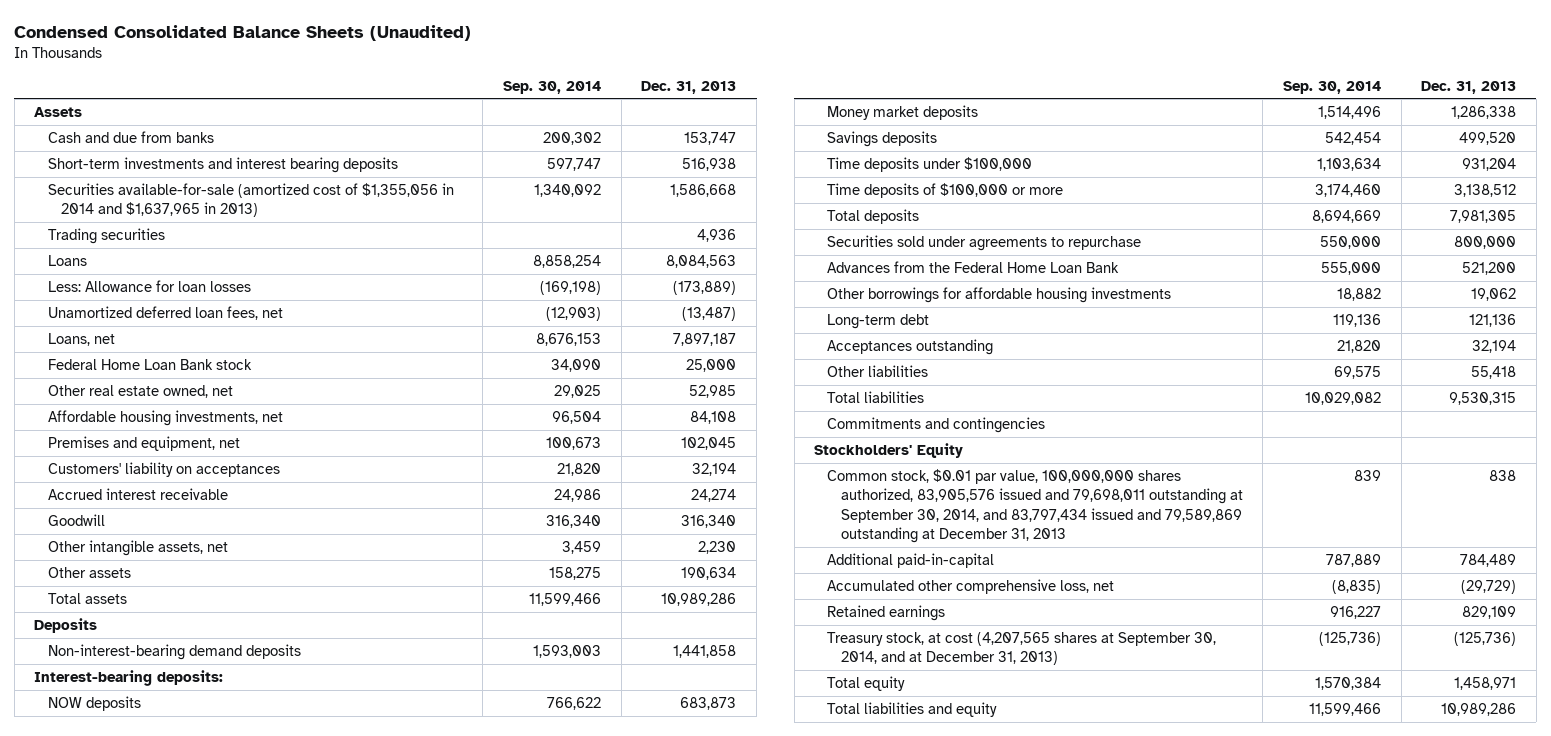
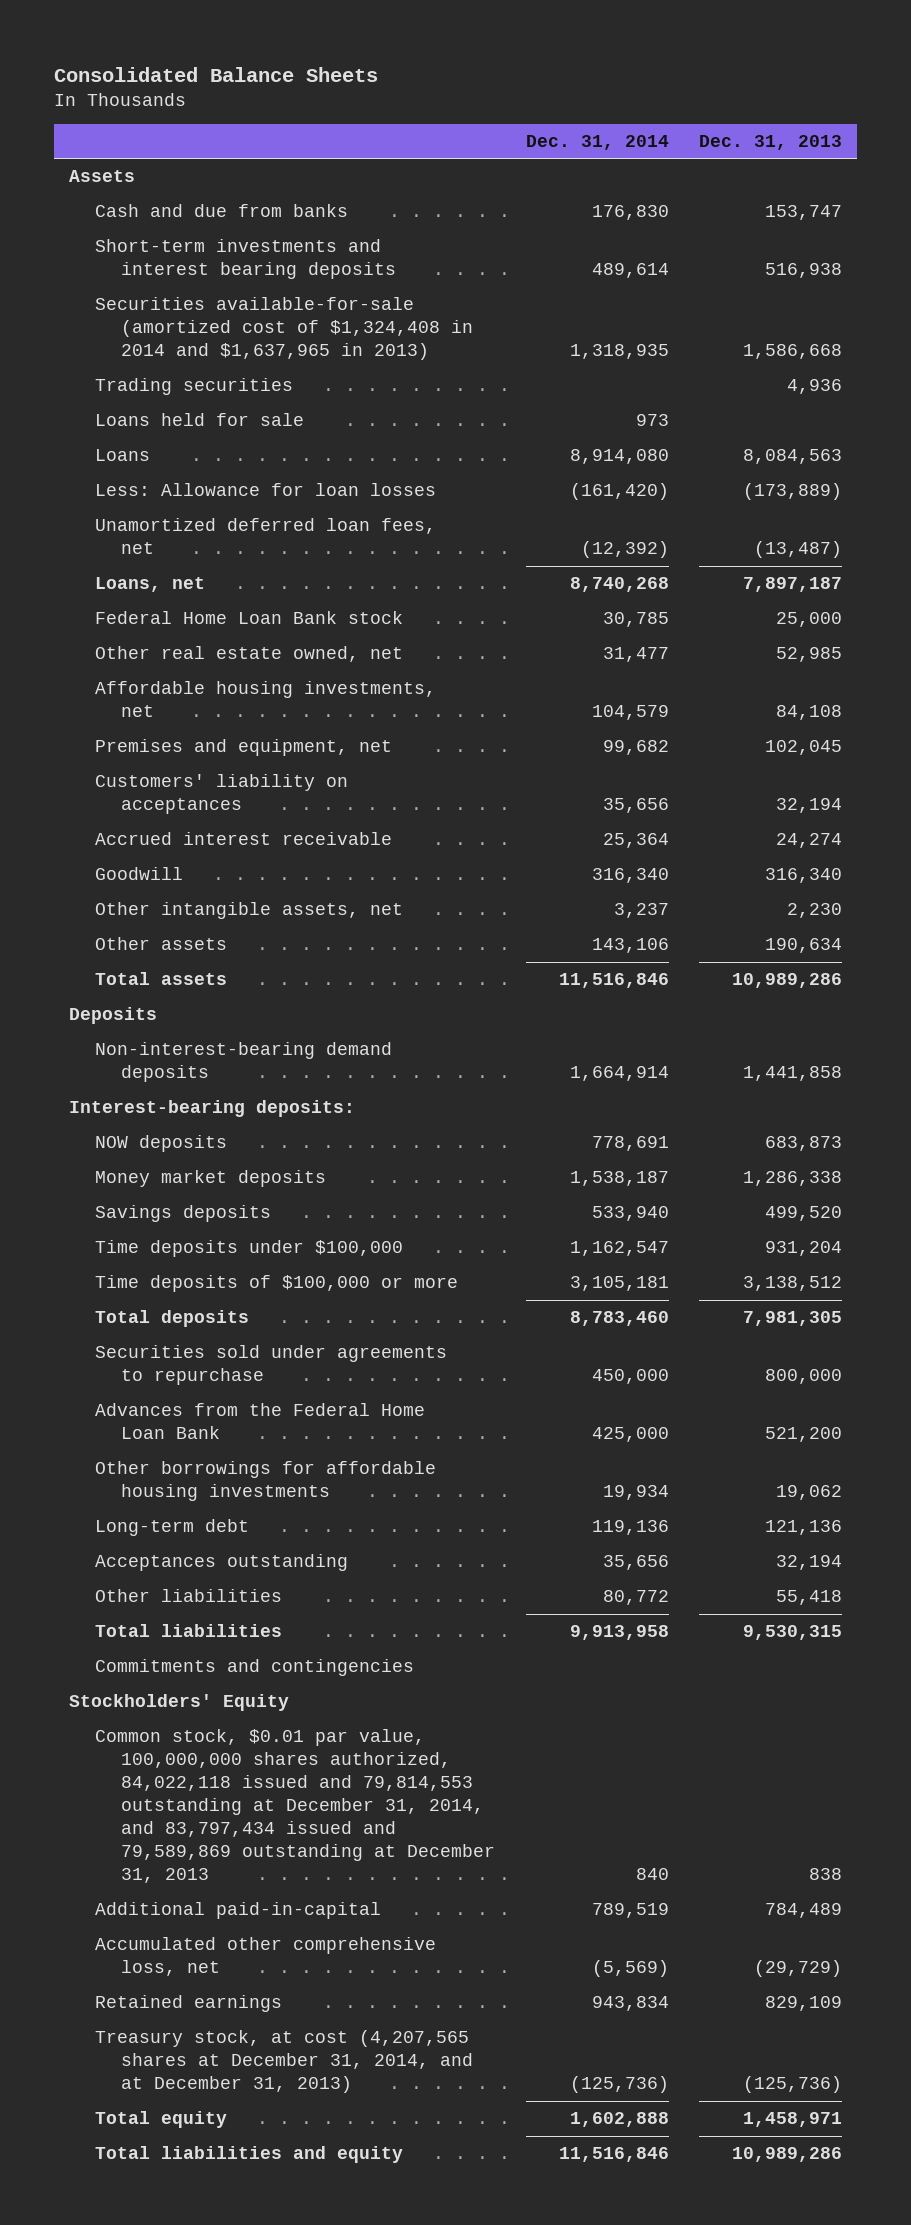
[14,24,472,41] Condensed Consolidated Balance Sheets (Unaudited) -> [53,66,378,82] Consolidated Balance Sheets
[503,80,602,94] Sep. 30, 2014 -> none
none -> [525,135,669,151] Dec. 31, 2014
[47,182,454,218] Securities available-for-sale (amortized cost of $1,355,056 in 2014 and $1,637,965 in 2013) -> [95,297,474,361] Securities available-for-sale (amortized cost of $1,324,408 in 2014 and $1,637,965 in 2013)
none -> [95,413,305,427] Loans held for sale
[827,468,1243,544] Common stock, $0.01 par value, 100,000,000 shares authorized, 83,905,576 issued and 79,698,011 outstanding at September 30, 2014, and 83,797,434 issued and 79,589,869 outstanding at December 31, 2013 -> [95,1729,496,1884] Common stock, $0.01 par value, 100,000,000 shares authorized, 84,022,118 issued and 79,814,553 outstanding at December 31, 2014, and 83,797,434 issued and 79,589,869 outstanding at December 31, 2013
[827,631,1217,666] Treasury stock, at cost (4,207,565 shares at September 30, 2014, and at December 31, 2013) -> [95,2030,474,2094] Treasury stock, at cost (4,207,565 shares at December 31, 2014, and at December 31, 2013)

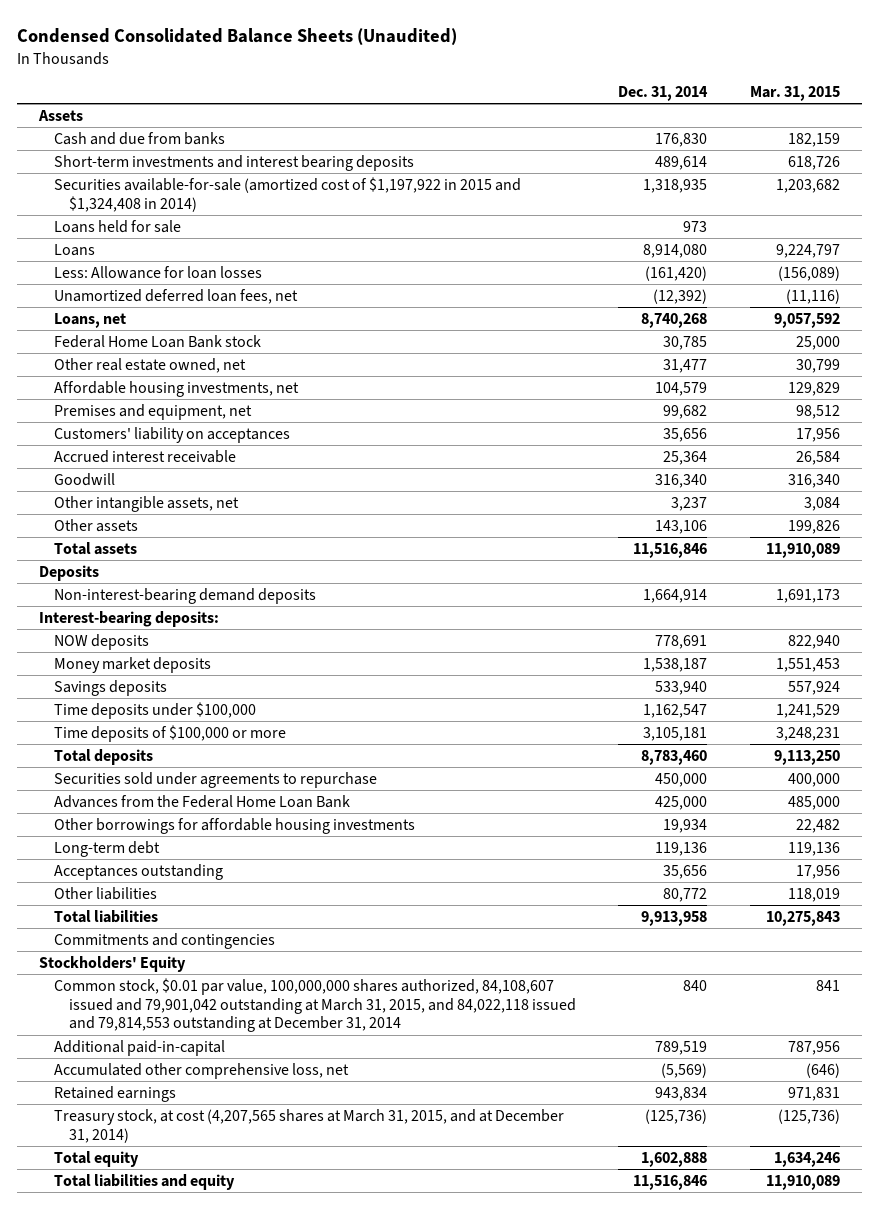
[53,66,378,82] Consolidated Balance Sheets -> [17,28,458,46] Condensed Consolidated Balance Sheets (Unaudited)
[699,135,843,151] Dec. 31, 2013 -> none
none -> [750,85,841,101] Mar. 31, 2015
[95,378,294,396] Trading securities -> none
[95,297,474,361] Securities available-for-sale (amortized cost of $1,324,408 in 2014 and $1,637,965 in 2013) -> [53,176,521,212] Securities available-for-sale (amortized cost of $1,197,922 in 2015 and $1,324,408 in 2014)
[95,1729,496,1884] Common stock, $0.01 par value, 100,000,000 shares authorized, 84,022,118 issued and 79,814,553 outstanding at December 31, 2014, and 83,797,434 issued and 79,589,869 outstanding at December 31, 2013 -> [53,977,576,1033] Common stock, $0.01 par value, 100,000,000 shares authorized, 84,108,607 issued and 79,901,042 outstanding at March 31, 2015, and 84,022,118 issued and 79,814,553 outstanding at December 31, 2014
[95,2030,474,2094] Treasury stock, at cost (4,207,565 shares at December 31, 2014, and at December 31, 2013) -> [53,1108,564,1143] Treasury stock, at cost (4,207,565 shares at March 31, 2015, and at December 31, 2014)

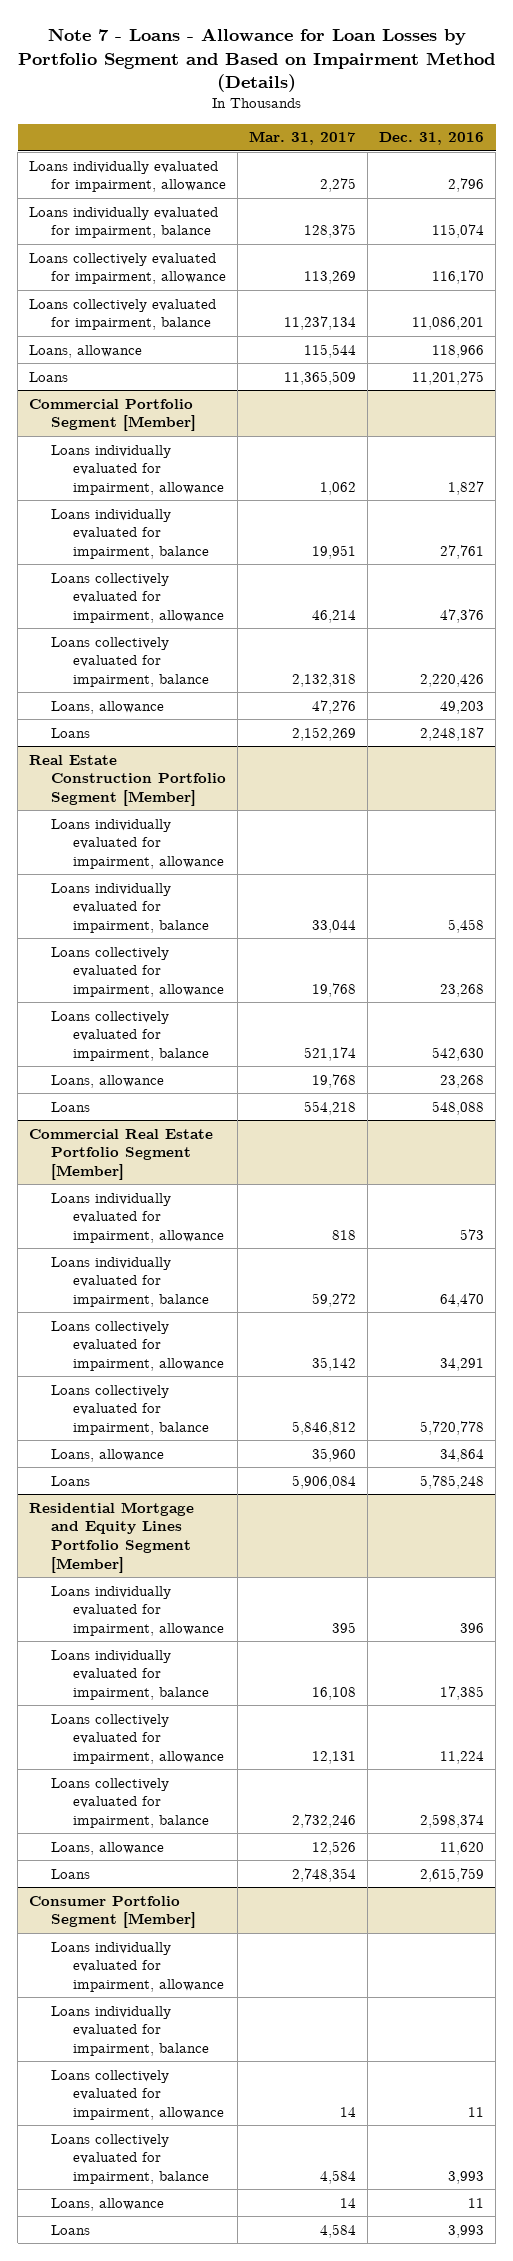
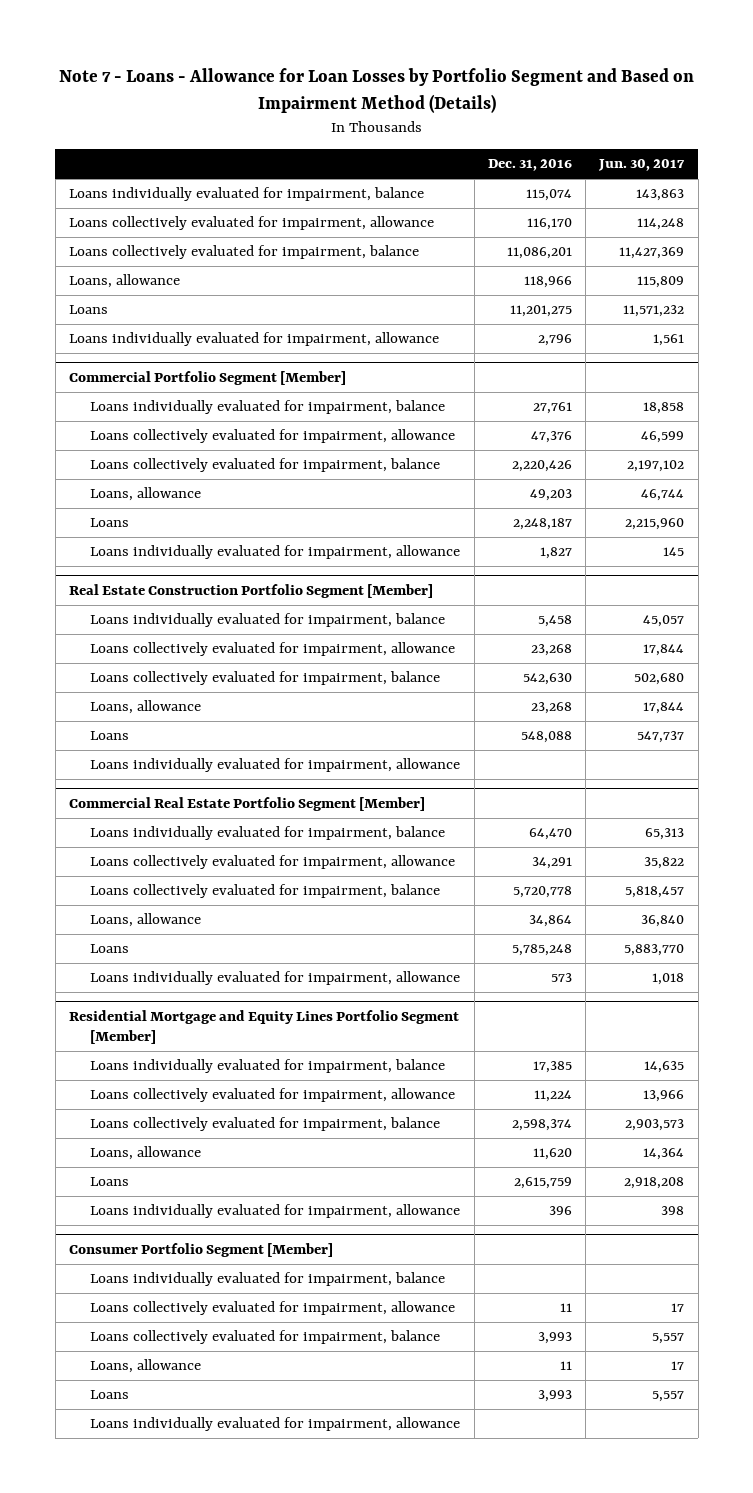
[249,131,357,146] Mar. 31, 2017 -> none
none -> [598,159,686,172] Jun. 30, 2017
[29,160,227,193] Loans individually evaluated for impairment, allowance -> [68,332,439,347] Loans individually evaluated for impairment, allowance
[51,444,225,496] Loans individually evaluated for impairment, allowance -> [90,545,461,560] Loans individually evaluated for impairment, allowance
[51,818,225,870] Loans individually evaluated for impairment, allowance -> [90,758,461,773] Loans individually evaluated for impairment, allowance
[51,1192,225,1244] Loans individually evaluated for impairment, allowance -> [90,971,461,986] Loans individually evaluated for impairment, allowance
[51,1585,225,1637] Loans individually evaluated for impairment, allowance -> [90,1204,461,1219] Loans individually evaluated for impairment, allowance
[51,1941,225,1993] Loans individually evaluated for impairment, allowance -> [90,1417,461,1432] Loans individually evaluated for impairment, allowance

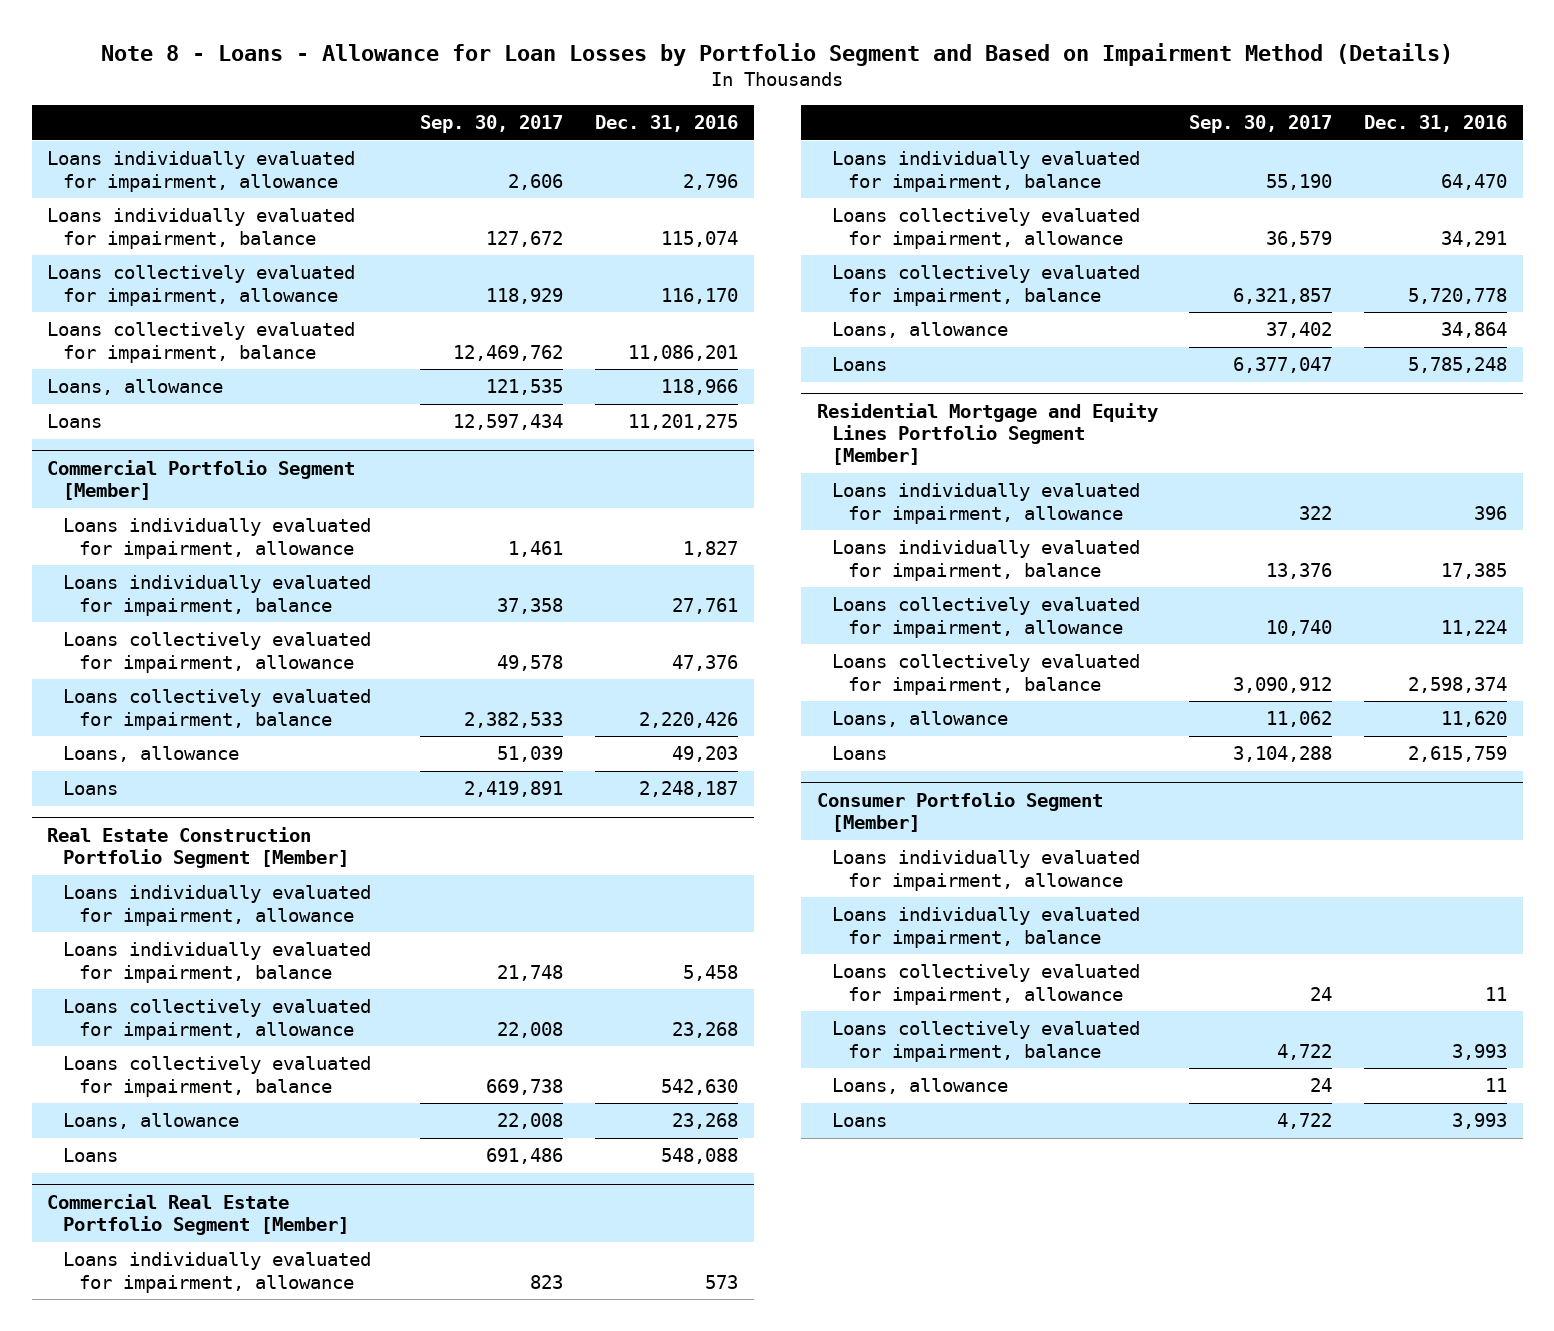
[58,67,694,113] Note 7 - Loans - Allowance for Loan Losses by Portfolio Segment and Based on Impairment Method (Details) -> [101,42,1454,66] Note 8 - Loans - Allowance for Loan Losses by Portfolio Segment and Based on Impairment Method (Details)
[598,159,686,172] Jun. 30, 2017 -> none
none -> [420,115,564,134] Sep. 30, 2017
[68,332,439,347] Loans individually evaluated for impairment, allowance -> [47,151,356,192] Loans individually evaluated for impairment, allowance
[90,545,461,560] Loans individually evaluated for impairment, allowance -> [63,518,372,559] Loans individually evaluated for impairment, allowance
[90,758,461,773] Loans individually evaluated for impairment, allowance -> [63,885,372,926] Loans individually evaluated for impairment, allowance
[90,971,461,986] Loans individually evaluated for impairment, allowance -> [63,1252,372,1293] Loans individually evaluated for impairment, allowance
[90,1204,461,1219] Loans individually evaluated for impairment, allowance -> [832,483,1141,524] Loans individually evaluated for impairment, allowance
[90,1417,461,1432] Loans individually evaluated for impairment, allowance -> [832,850,1141,891] Loans individually evaluated for impairment, allowance

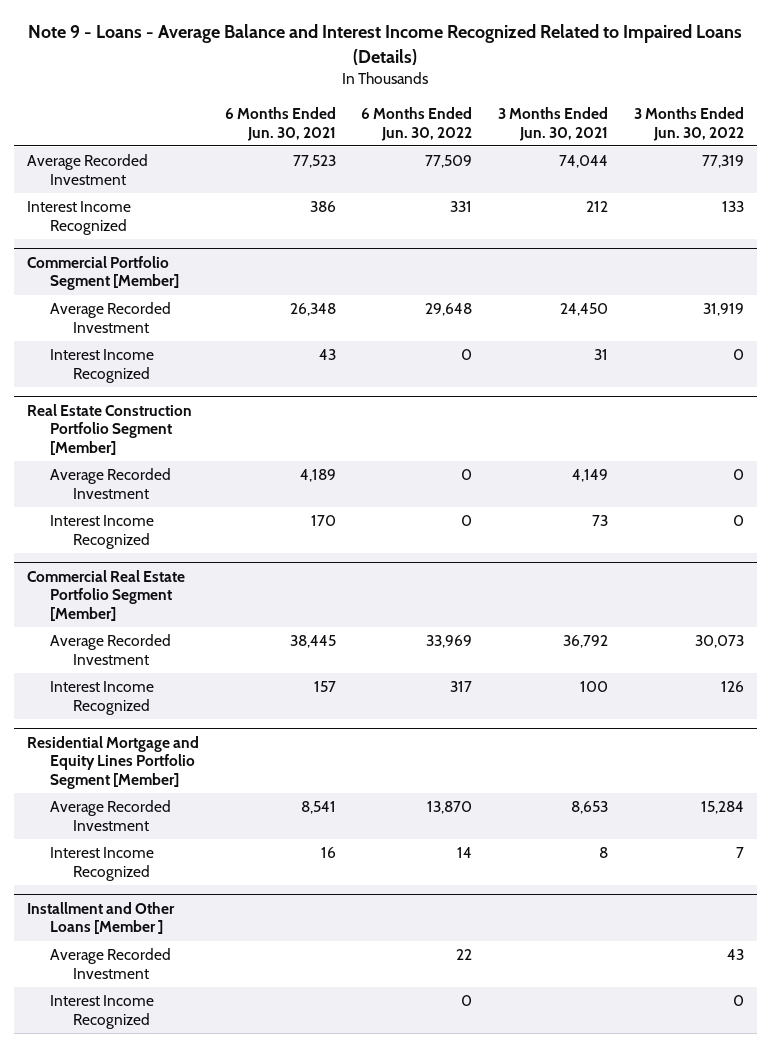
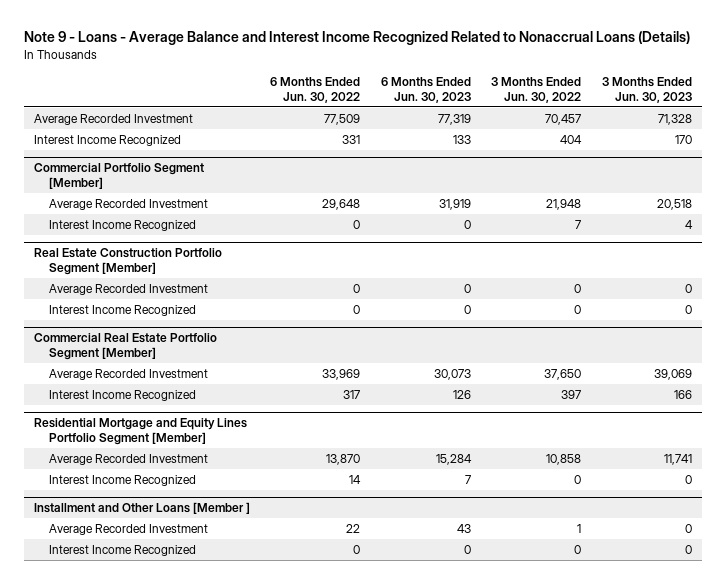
[28,24,743,65] Note 9 - Loans - Average Balance and Interest Income Recognized Related to Impaired Loans (Details) -> [23,31,690,46] Note 9 - Loans - Average Balance and Interest Income Recognized Related to Nonaccrual Loans (Details)
[224,106,336,141] 6 Months Ended Jun. 30, 2021 -> none
[498,106,609,141] 3 Months Ended Jun. 30, 2021 -> none
none -> [380,76,471,103] 6 Months Ended Jun. 30, 2023
none -> [601,76,692,103] 3 Months Ended Jun. 30, 2023
[701,155,744,169] 77,319 -> [545,113,582,125] 70,457
[721,201,744,213] 133 -> [560,134,583,144] 404
[702,303,744,317] 31,919 -> [546,198,582,210] 21,948
[732,349,744,361] 0 -> [575,219,582,229] 7
[694,635,744,649] 30,073 -> [544,368,582,380] 37,650
[720,681,744,693] 126 -> [561,389,582,399] 397
[700,801,744,815] 15,284 -> [546,453,582,465] 10,858
[735,847,744,859] 7 -> [574,474,582,484] 0
[726,949,744,961] 43 -> [577,523,582,533] 1

